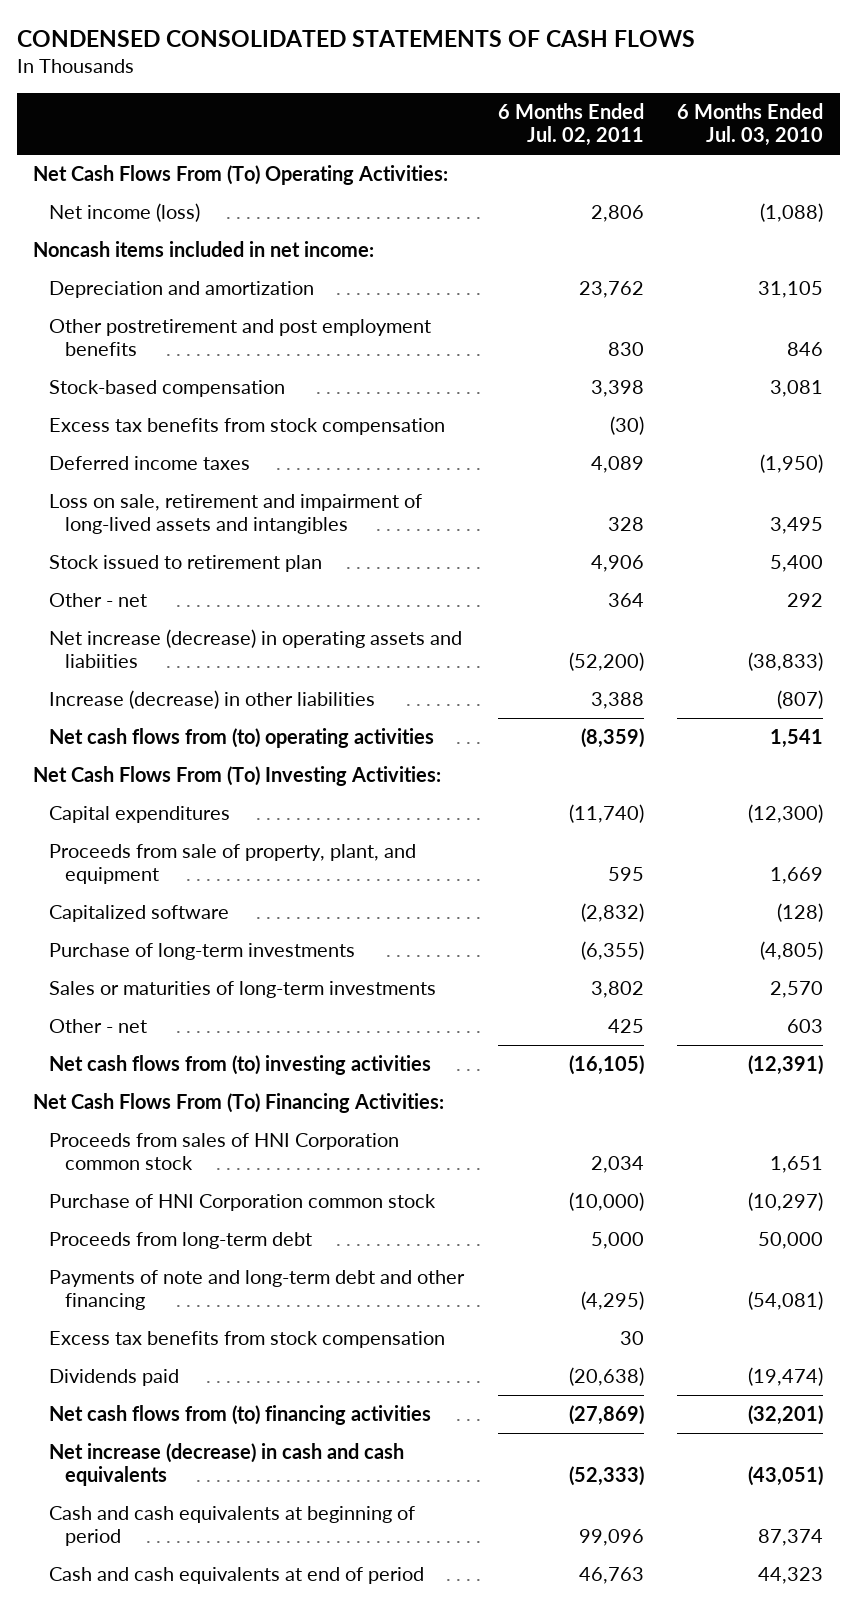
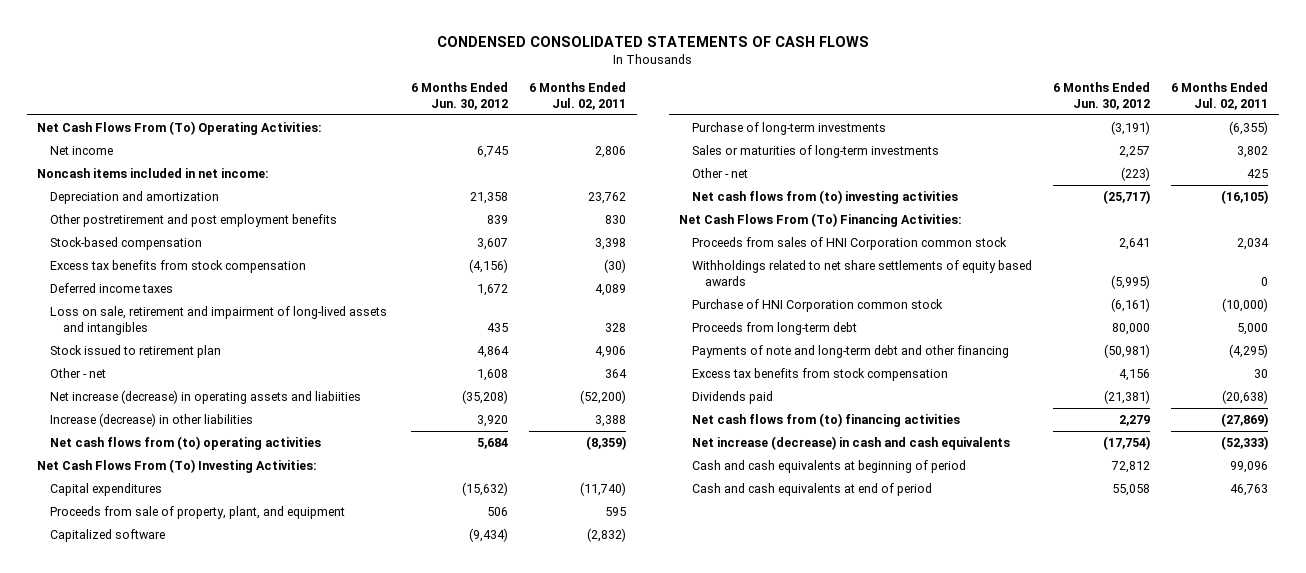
[677,103,824,147] 6 Months Ended Jul. 03, 2010 -> none
none -> [411,82,509,110] 6 Months Ended Jun. 30, 2012
[49,202,201,222] Net income (loss) -> [50,146,114,156] Net income
none -> [692,260,1033,286] Withholdings related to net share settlements of equity based awards

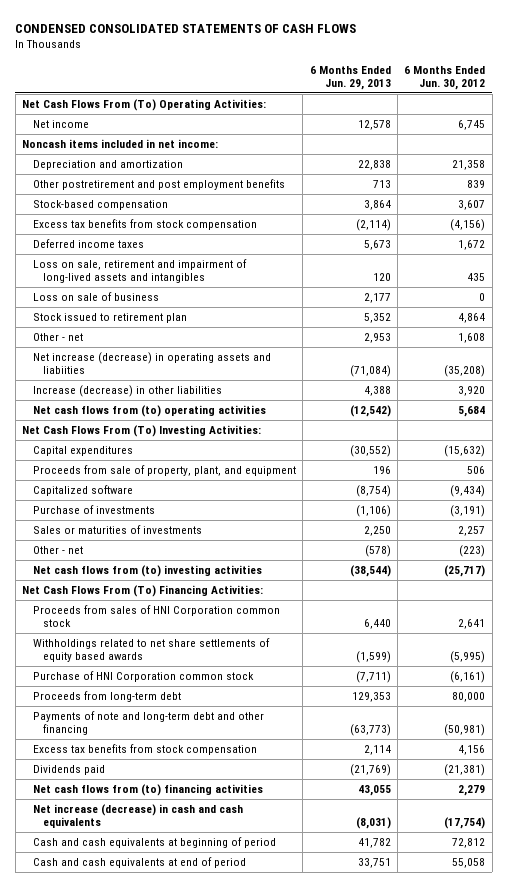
[529,82,627,110] 6 Months Ended Jul. 02, 2011 -> none
none -> [309,65,391,91] 6 Months Ended Jun. 29, 2013
none -> [32,291,159,301] Loss on sale of business
[692,122,887,136] Purchase of long-term investments -> [32,504,155,514] Purchase of investments
[692,145,940,159] Sales or maturities of long-term investments -> [32,524,202,534] Sales or maturities of investments

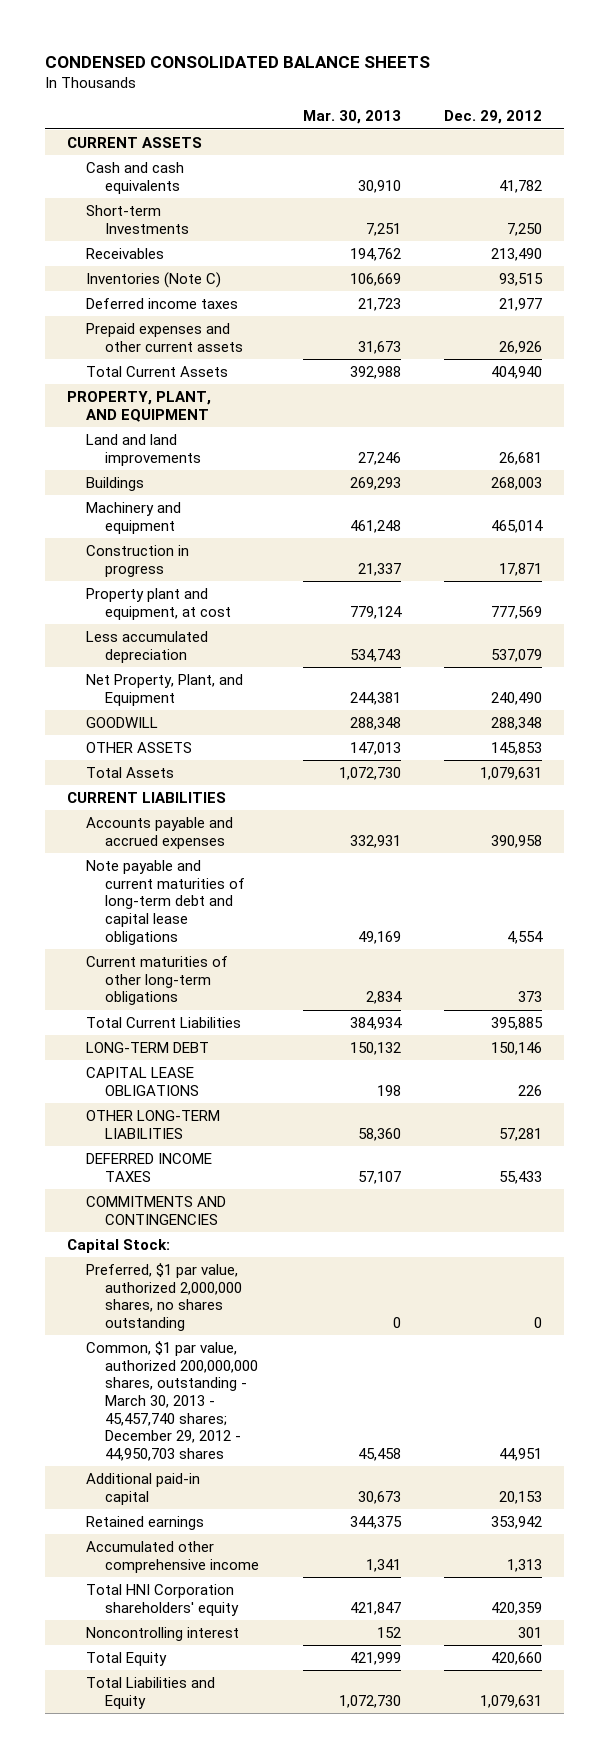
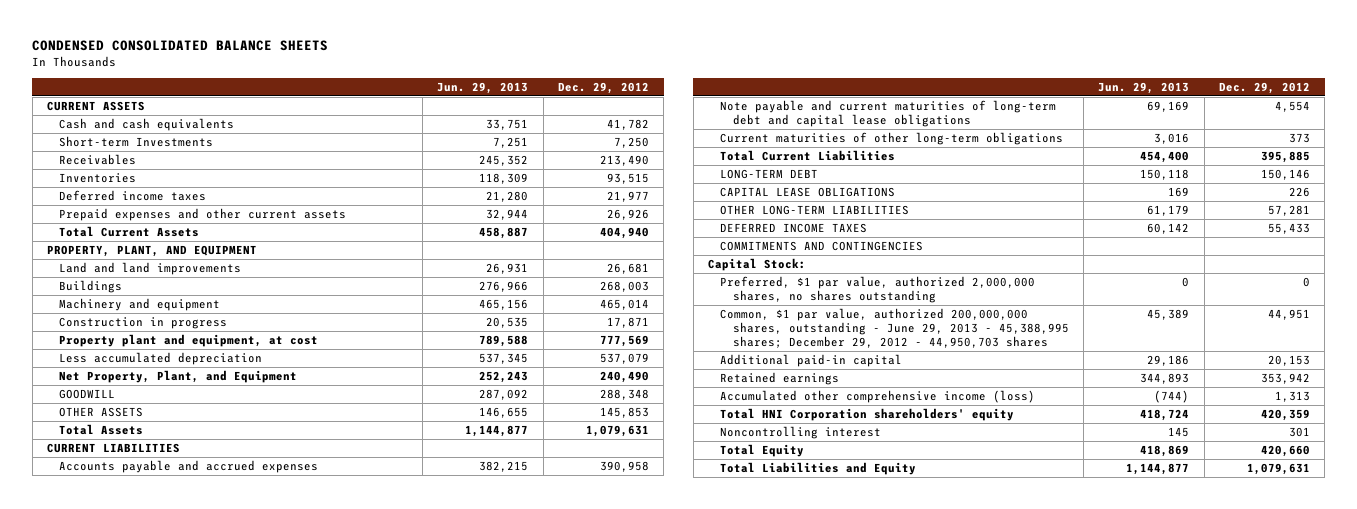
[302,110,401,125] Mar. 30, 2013 -> none
none -> [437,81,529,94] Jun. 29, 2013
[86,271,222,288] Inventories (Note C) -> [59,173,137,184] Inventories
[86,1340,258,1461] Common, $1 par value, authorized 200,000,000 shares, outstanding - March 30, 2013 - 45,457,740 shares; December 29, 2012 - 44,950,703 shares -> [720,308,1069,348] Common, $1 par value, authorized 200,000,000 shares, outstanding - June 29, 2013 - 45,388,995 shares; December 29, 2012 - 44,950,703 shares
[86,1540,259,1573] Accumulated other comprehensive income -> [720,390,1036,404] Accumulated other comprehensive income (loss)

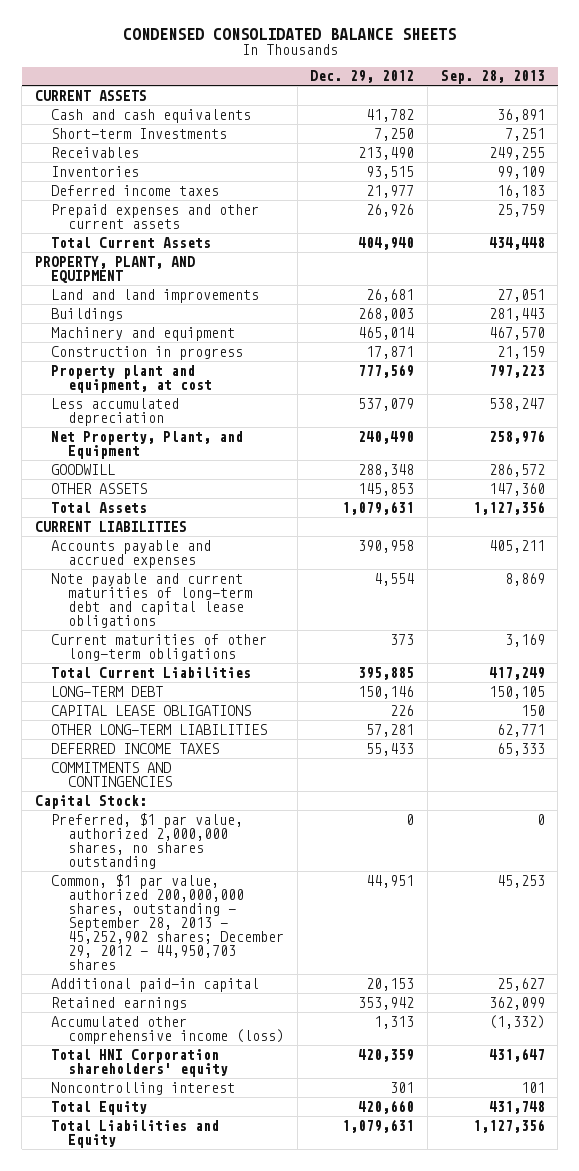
[437,81,529,94] Jun. 29, 2013 -> none
none -> [440,70,545,85] Sep. 28, 2013
[720,308,1069,348] Common, $1 par value, authorized 200,000,000 shares, outstanding - June 29, 2013 - 45,388,995 shares; December 29, 2012 - 44,950,703 shares -> [51,873,284,970] Common, $1 par value, authorized 200,000,000 shares, outstanding - September 28, 2013 - 45,252,902 shares; December 29, 2012 - 44,950,703 shares

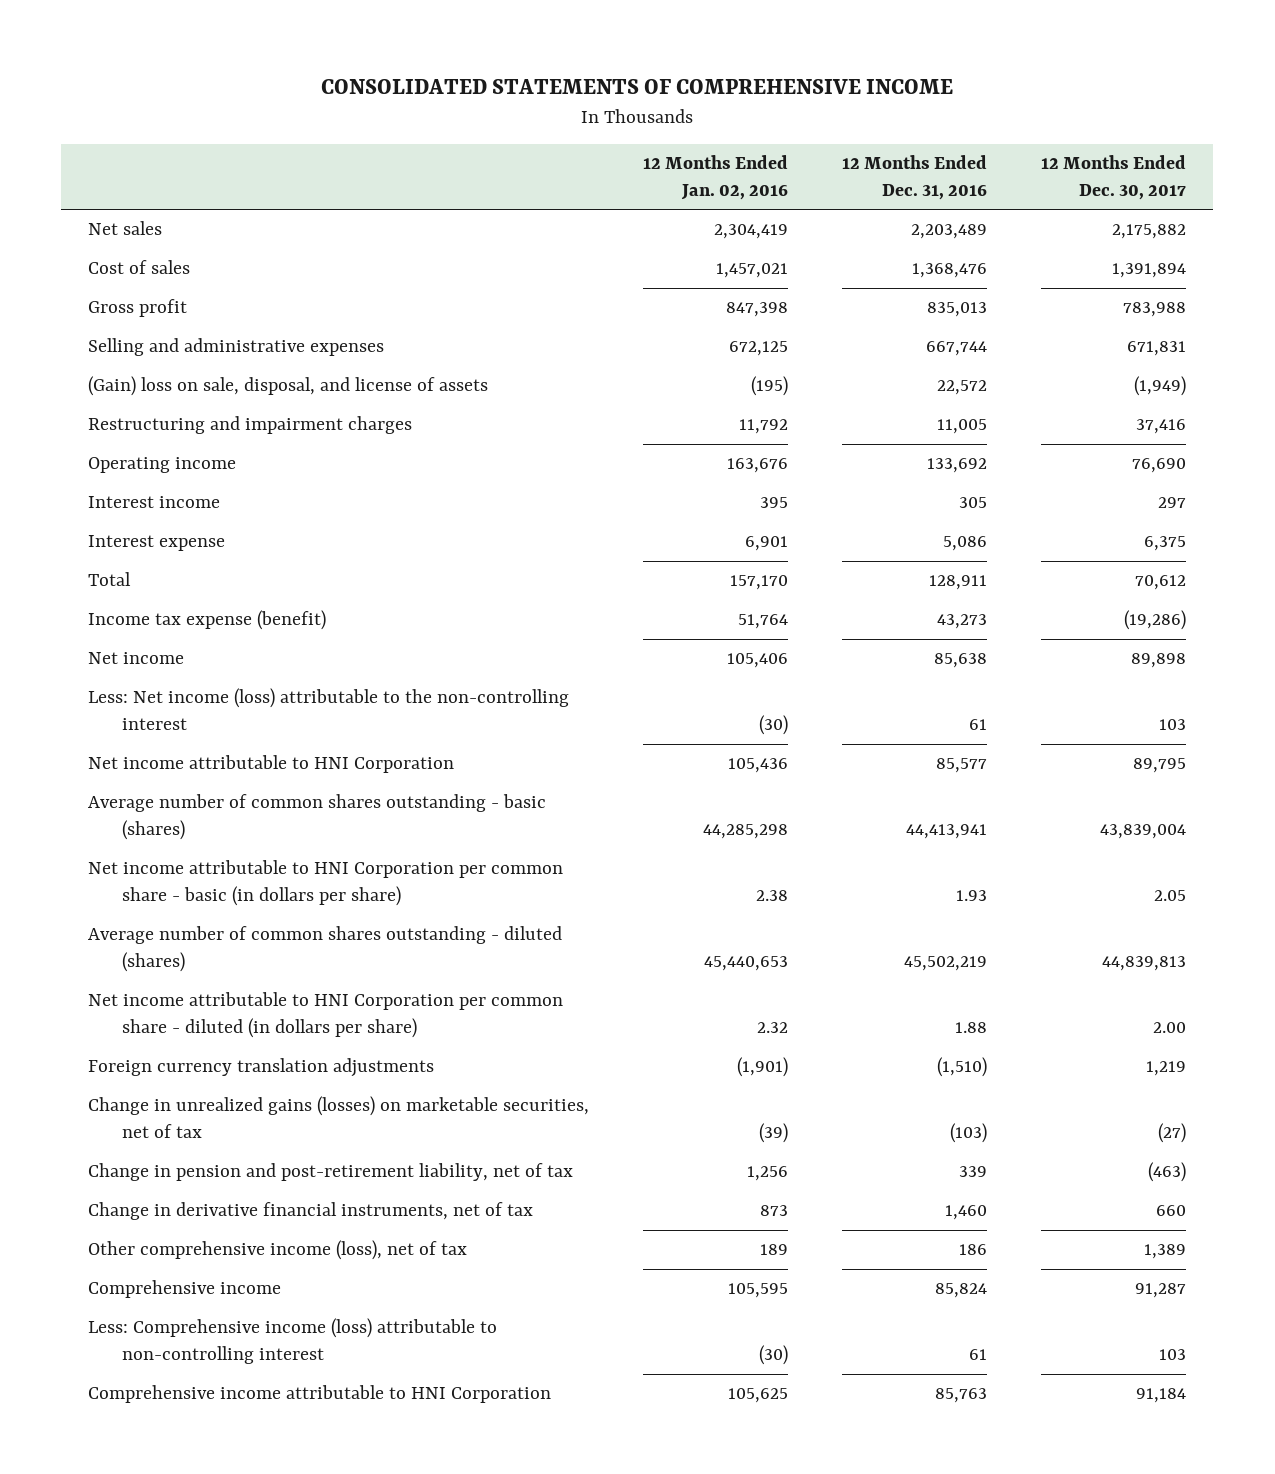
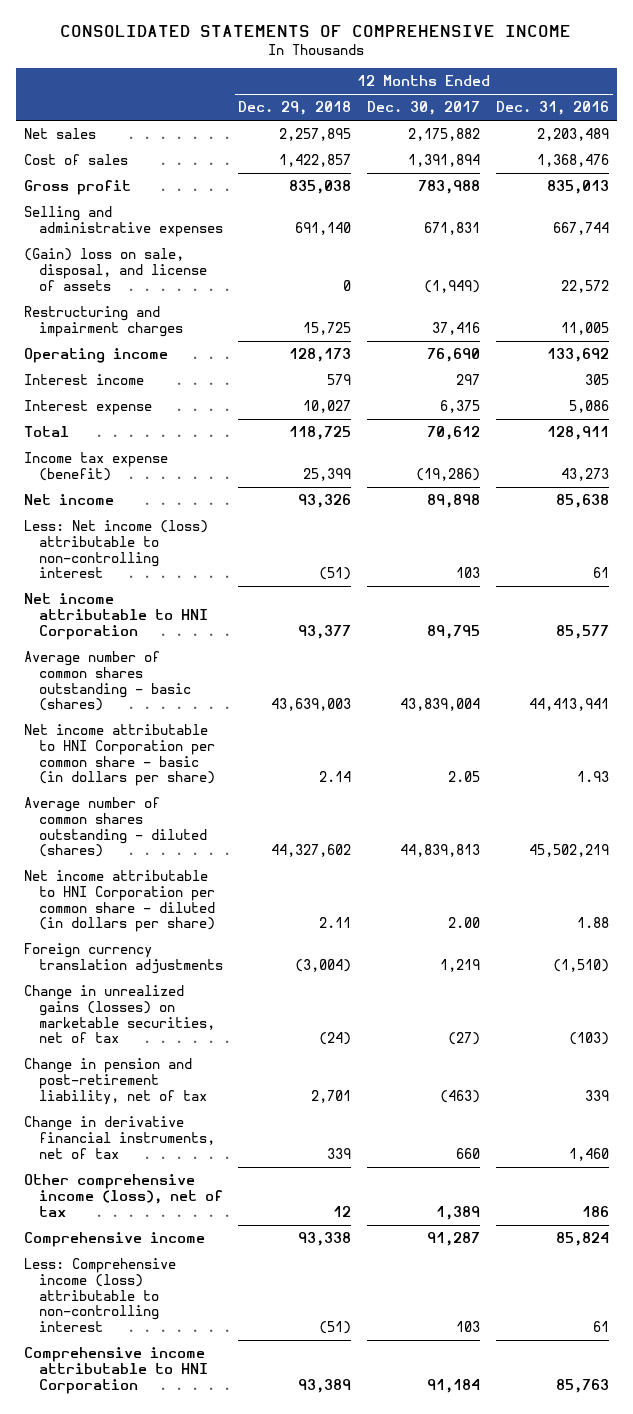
[643,155,789,200] 12 Months Ended Jan. 02, 2016 -> none
none -> [238,101,352,116] Dec. 29, 2018
[88,688,570,731] Less: Net income (loss) attributable to the non-controlling interest -> [24,520,209,579] Less: Net income (loss) attributable to non-controlling interest

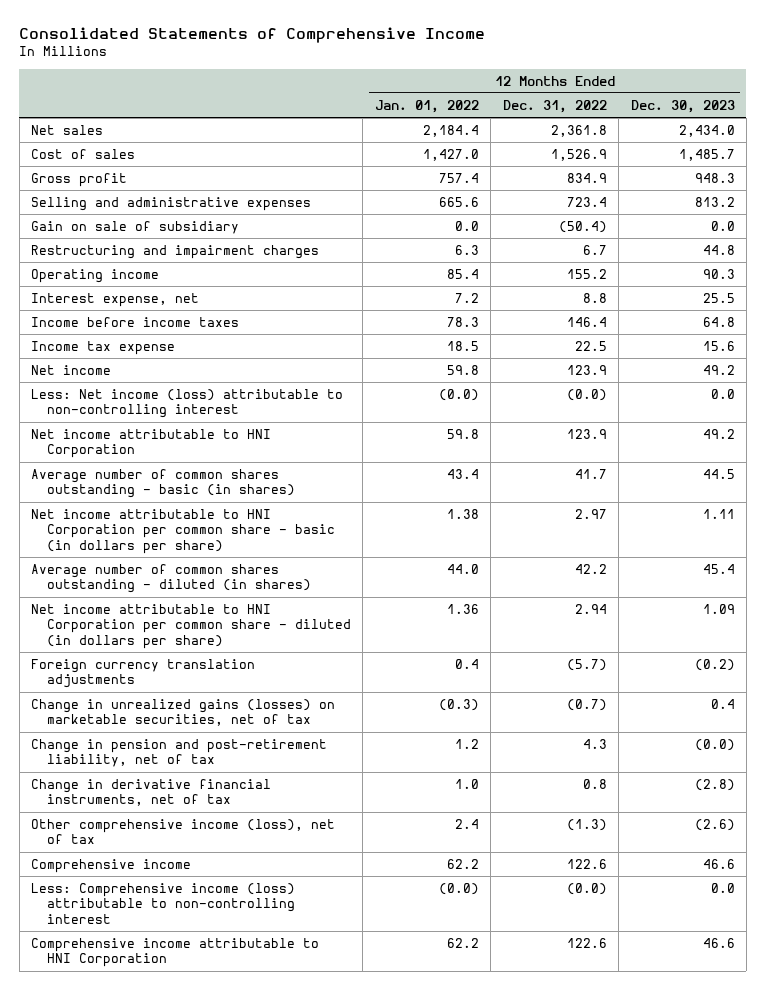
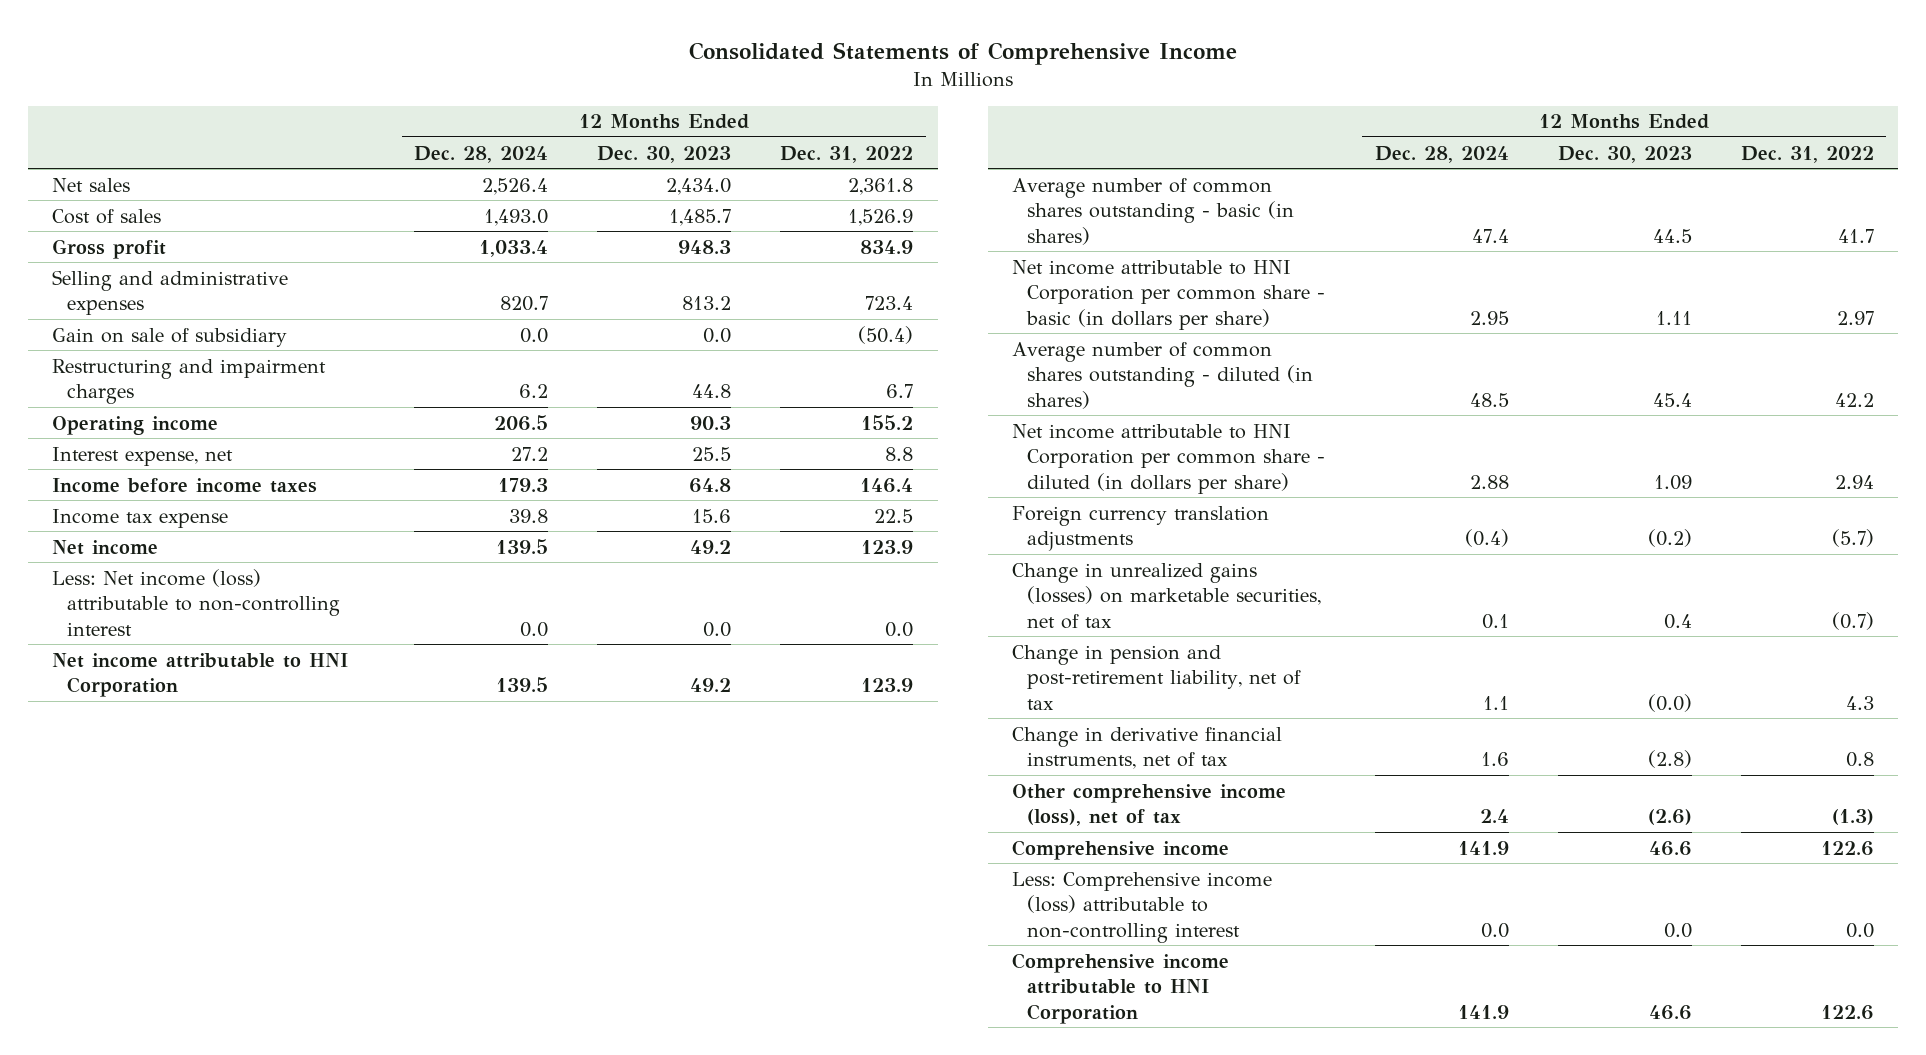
[374,99,479,113] Jan. 01, 2022 -> none
none -> [414,145,549,163] Dec. 28, 2024
[566,388,607,401] (0.0) -> [885,621,914,637] 0.0
[566,882,607,895] (0.0) -> [1845,922,1874,938] 0.0

